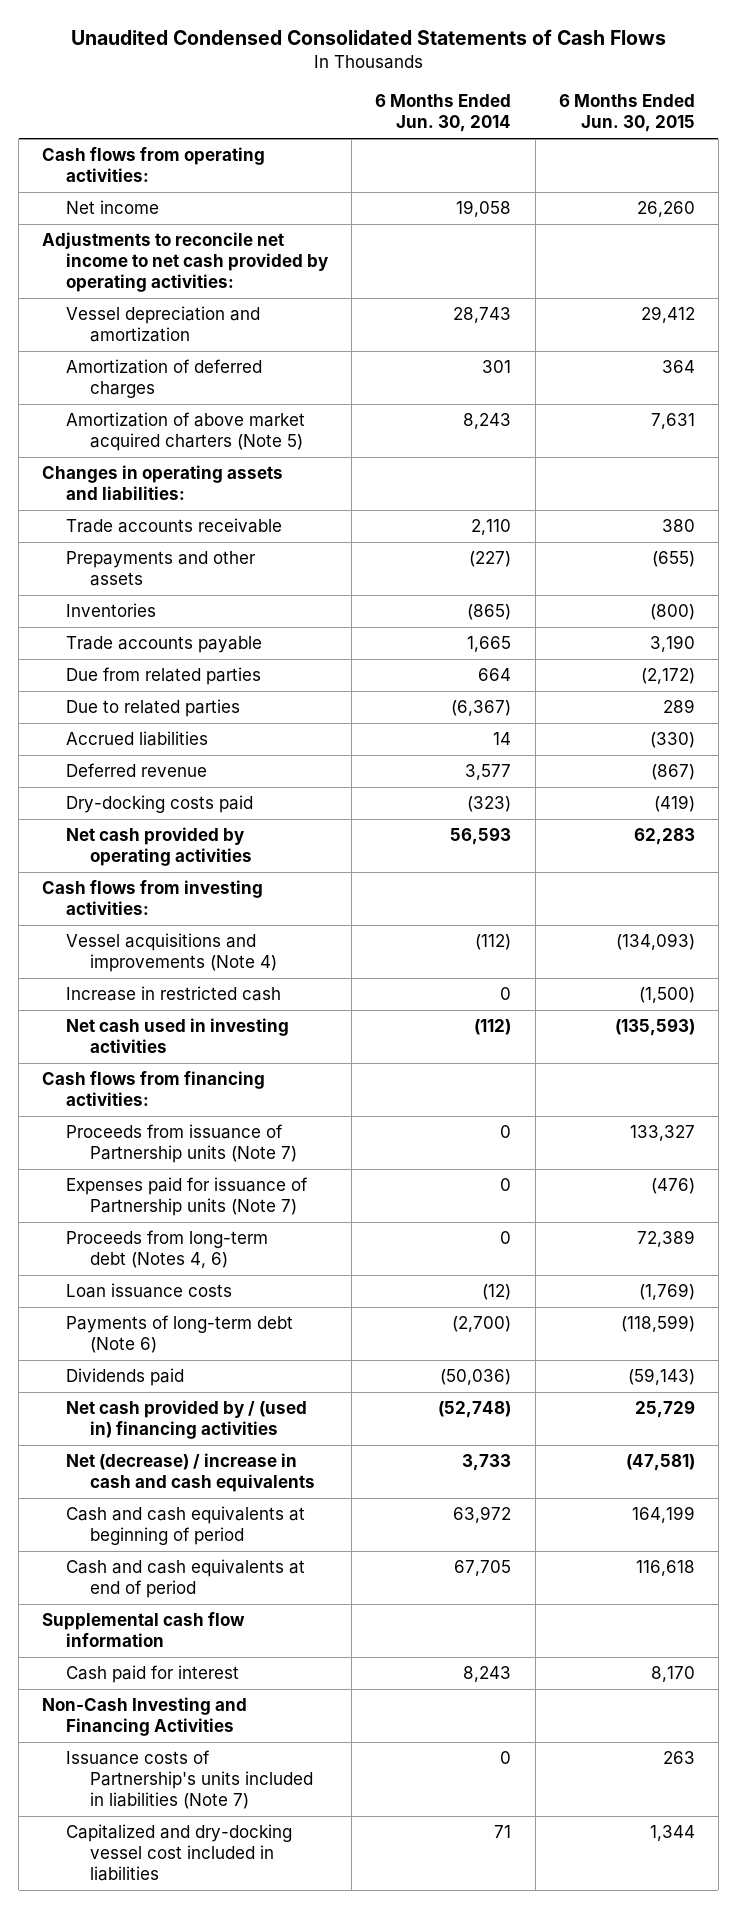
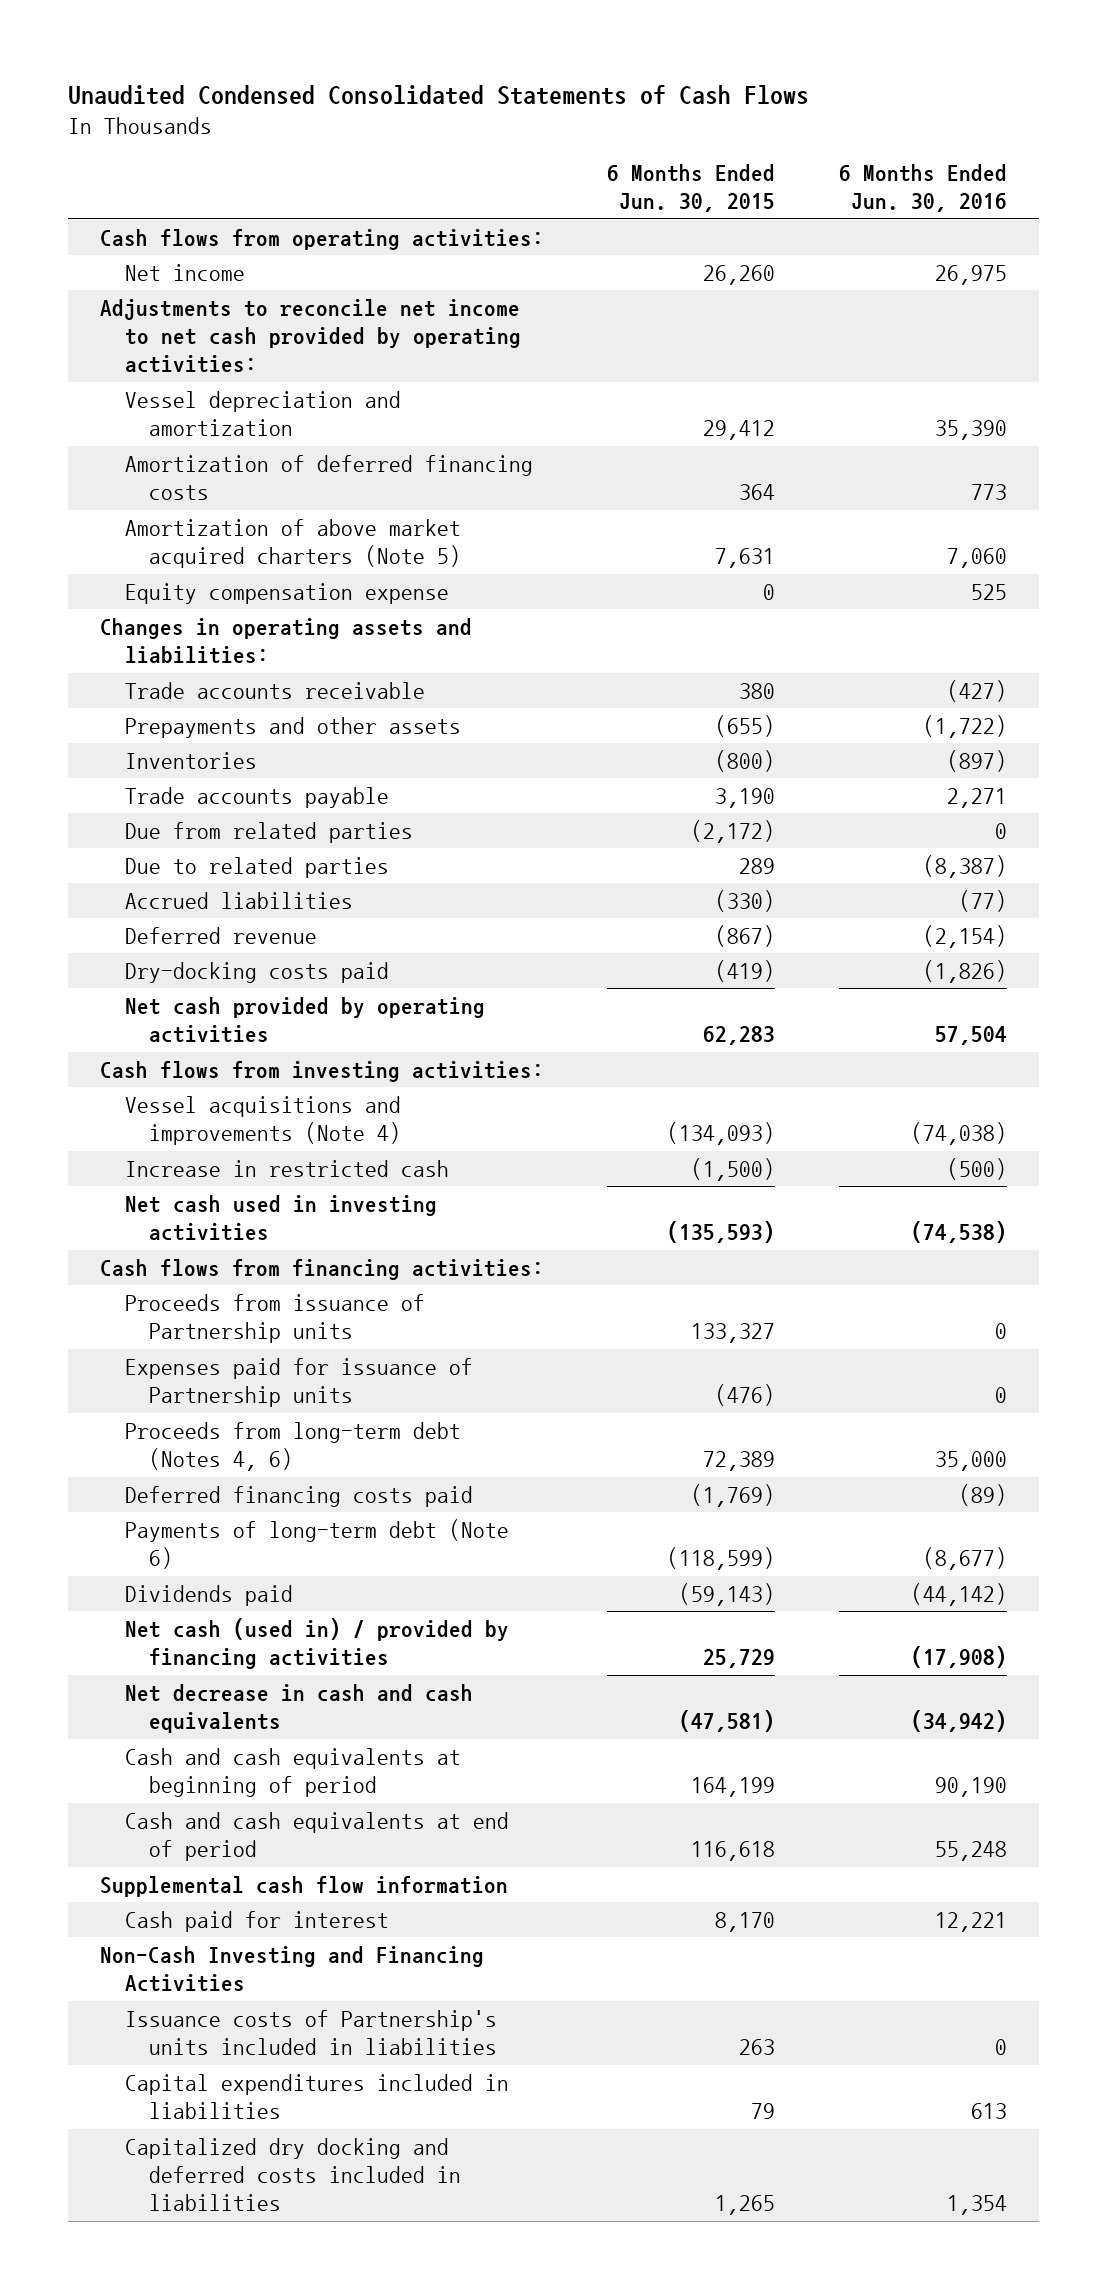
[375,94,512,133] 6 Months Ended Jun. 30, 2014 -> none
none -> [839,164,1008,213] 6 Months Ended Jun. 30, 2016
[66,359,263,399] Amortization of deferred charges -> [124,454,533,501] Amortization of deferred financing costs
none -> [124,582,449,604] Equity compensation expense
[66,1124,298,1164] Proceeds from issuance of Partnership units (Note 7) -> [124,1293,425,1344] Proceeds from issuance of Partnership units
[66,1177,309,1217] Expenses paid for issuance of Partnership units (Note 7) -> [124,1357,473,1408] Expenses paid for issuance of Partnership units
[66,1283,233,1299] Loan issuance costs -> [124,1485,473,1507] Deferred financing costs paid
[66,1400,308,1440] Net cash provided by / (used in) financing activities -> [124,1617,509,1670] Net cash (used in) / provided by financing activities
[66,1453,316,1493] Net (decrease) / increase in cash and cash equivalents -> [124,1683,473,1734] Net decrease in cash and cash equivalents
[66,1750,314,1810] Issuance costs of Partnership's units included in liabilities (Note 7) -> [124,2009,498,2056] Issuance costs of Partnership's units included in liabilities
[66,1824,293,1882] Capitalized and dry-docking vessel cost included in liabilities -> [124,2073,509,2120] Capital expenditures included in liabilities
[649,1825,695,1842] 1,344 -> [751,2103,776,2120] 79
none -> [124,2137,462,2212] Capitalized dry docking and deferred costs included in liabilities

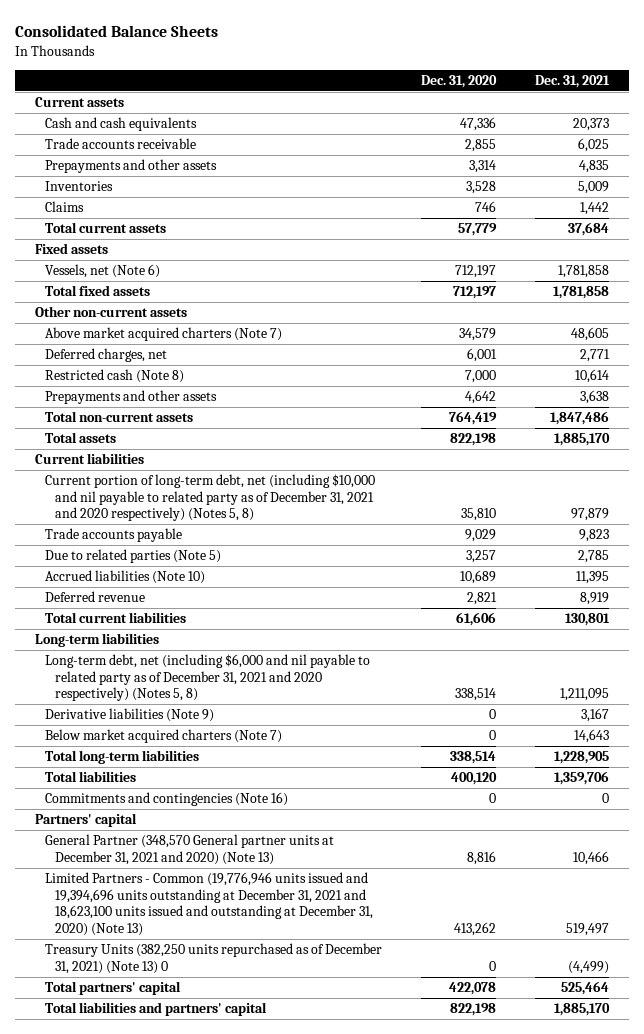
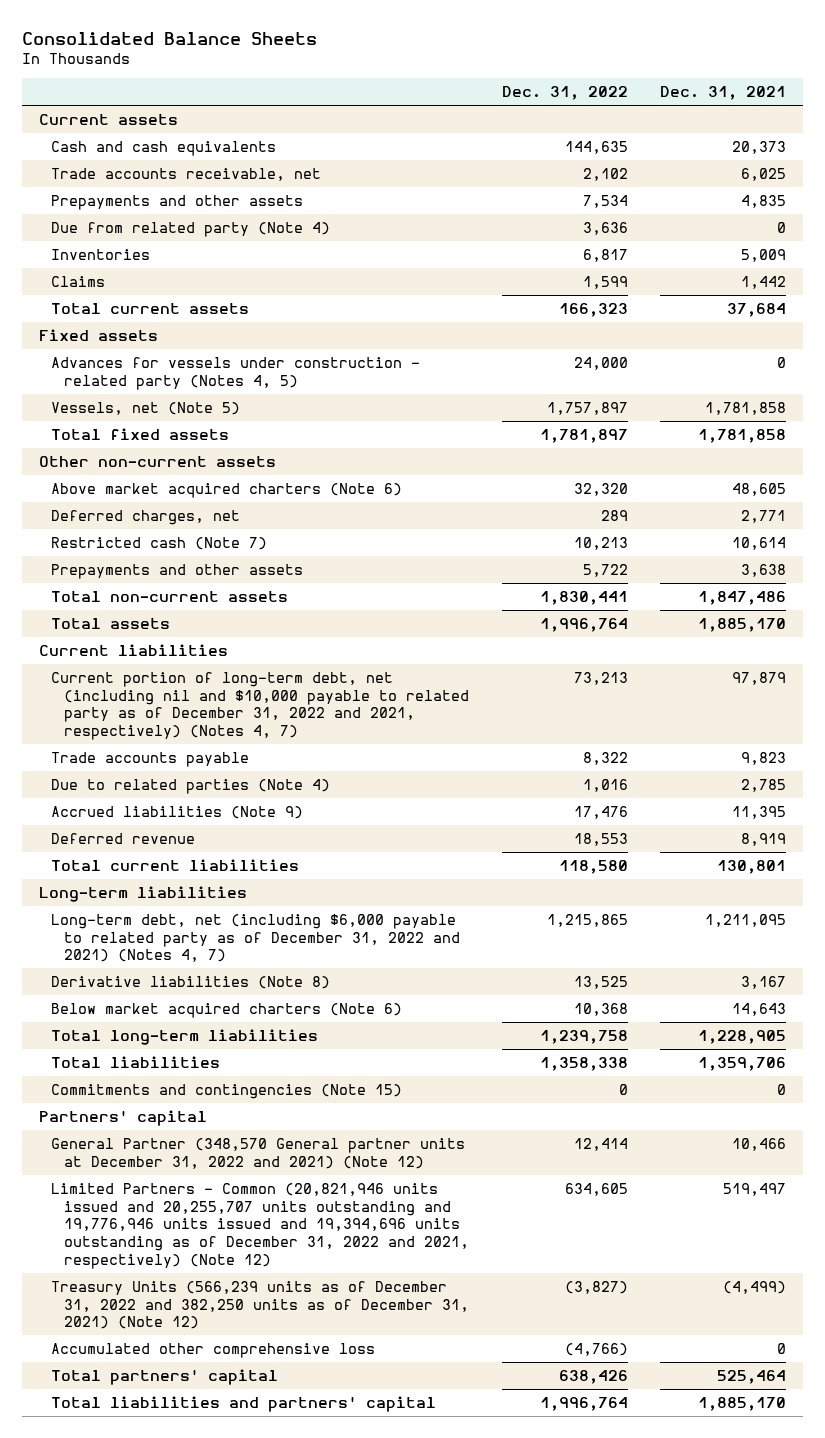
[420,75,497,89] Dec. 31, 2020 -> none
none -> [501,86,628,101] Dec. 31, 2022
[44,138,196,150] Trade accounts receivable -> [51,167,322,181] Trade accounts receivable, net
none -> [51,221,331,237] Due from related party (Note 4)
none -> [51,356,421,390] Advances for vessels under construction - related party (Notes 4, 5)
[44,264,160,279] Vessels, net (Note 6) -> [51,401,241,415] Vessels, net (Note 5)
[44,327,282,342] Above market acquired charters (Note 7) -> [51,482,403,498] Above market acquired charters (Note 6)
[44,369,184,384] Restricted cash (Note 8) -> [51,536,268,550] Restricted cash (Note 7)
[44,474,375,522] Current portion of long-term debt, net (including $10,000 and nil payable to related party as of December 31, 2021 and 2020 respectively) (Notes 5, 8) -> [51,671,469,741] Current portion of long-term debt, net (including nil and $10,000 payable to related party as of December 31, 2022 and 2021, respectively) (Notes 4, 7)
[44,549,221,564] Due to related parties (Note 5) -> [51,778,331,794] Due to related parties (Note 4)
[44,570,205,585] Accrued liabilities (Note 10) -> [51,805,304,819] Accrued liabilities (Note 9)
[44,654,370,702] Long-term debt, net (including $6,000 and nil payable to related party as of December 31, 2021 and 2020 respectively) (Notes 5, 8) -> [51,913,460,963] Long-term debt, net (including $6,000 payable to related party as of December 31, 2022 and 2021) (Notes 4, 7)
[44,708,214,723] Derivative liabilities (Note 9) -> [51,975,331,989] Derivative liabilities (Note 8)
[44,729,282,744] Below market acquired charters (Note 7) -> [51,1002,403,1018] Below market acquired charters (Note 6)
[44,792,288,807] Commitments and contingencies (Note 16) -> [51,1083,403,1099] Commitments and contingencies (Note 15)
[44,834,334,865] General Partner (348,570 General partner units at December 31, 2021 and 2020) (Note 13) -> [51,1137,466,1169] General Partner (348,570 General partner units at December 31, 2022 and 2021) (Note 12)
[44,872,374,937] Limited Partners - Common (19,776,946 units issued and 19,394,696 units outstanding at December 31, 2021 and 18,623,100 units issued and outstanding at December 31, 2020) (Note 13) -> [51,1182,469,1269] Limited Partners - Common (20,821,946 units issued and 20,255,707 units outstanding and 19,776,946 units issued and 19,394,696 units outstanding as of December 31, 2022 and 2021, respectively) (Note 12)
[44,943,382,974] Treasury Units (382,250 units repurchased as of December 31, 2021) (Note 13) 0 -> [51,1280,469,1330] Treasury Units (566,239 units as of December 31, 2022 and 382,250 units as of December 31, 2021) (Note 12)
none -> [51,1342,376,1358] Accumulated other comprehensive loss

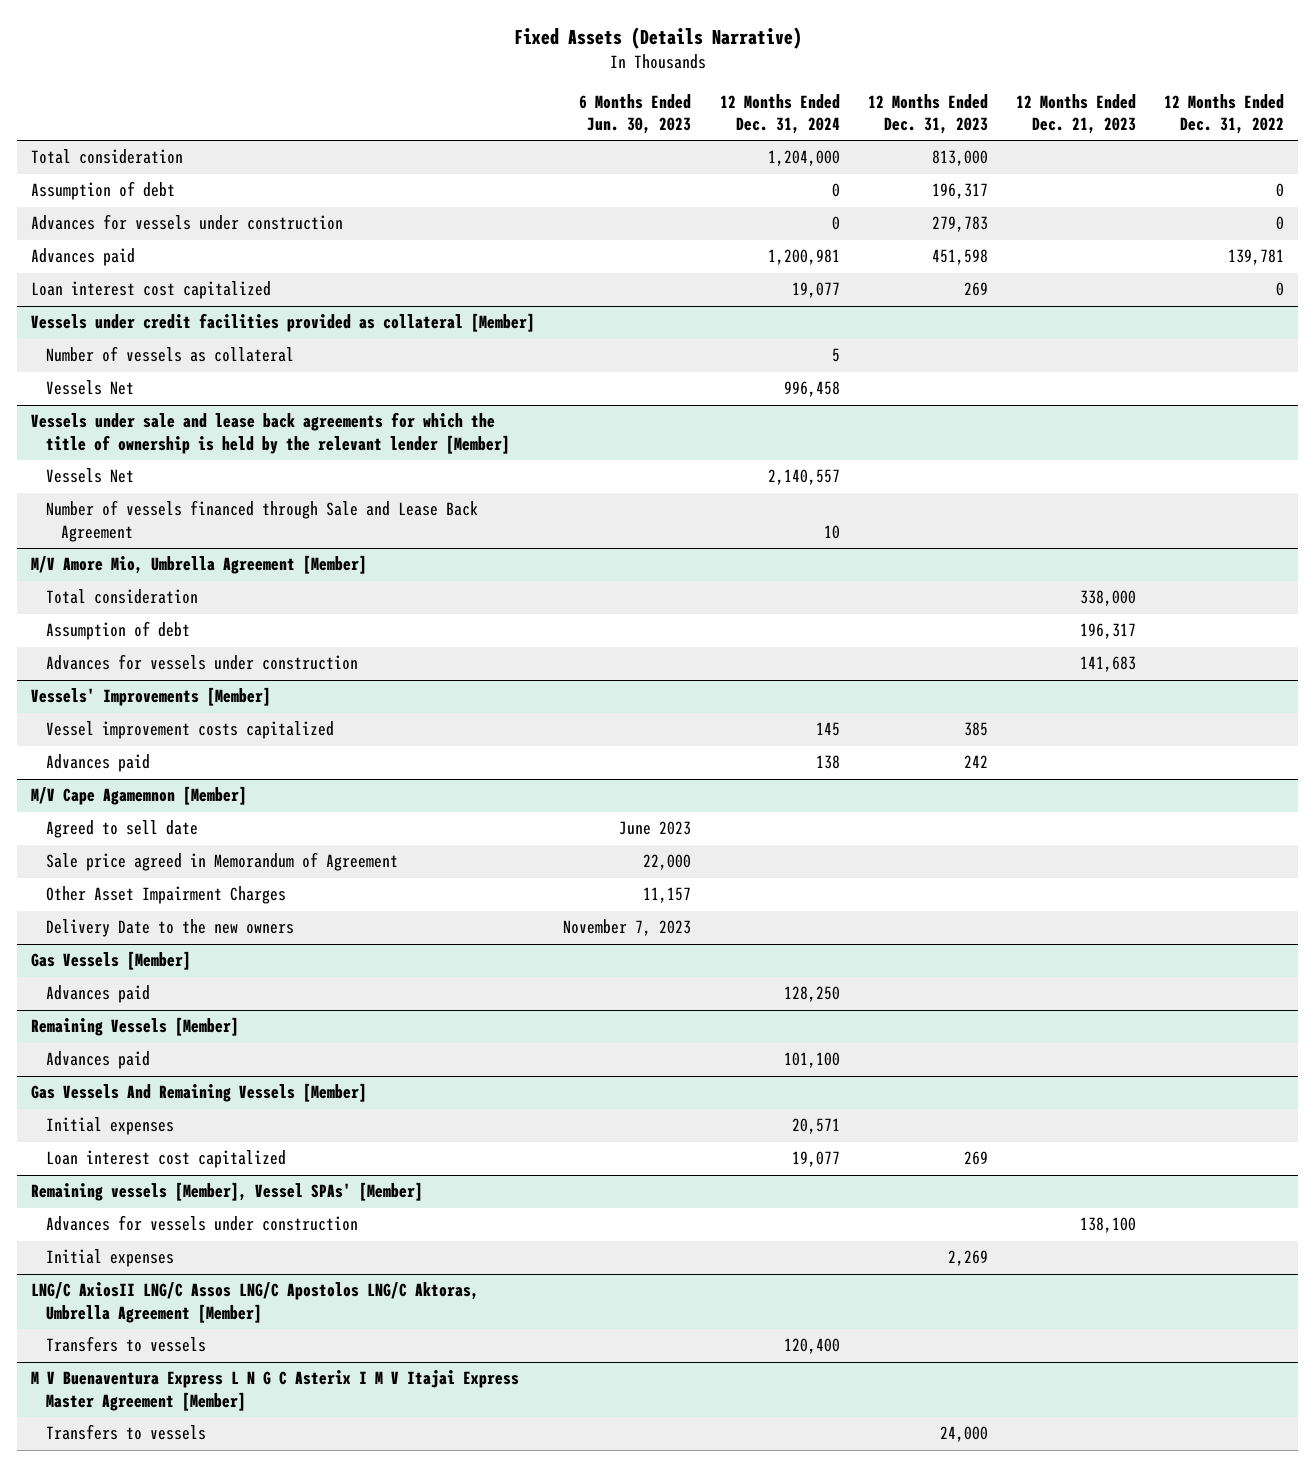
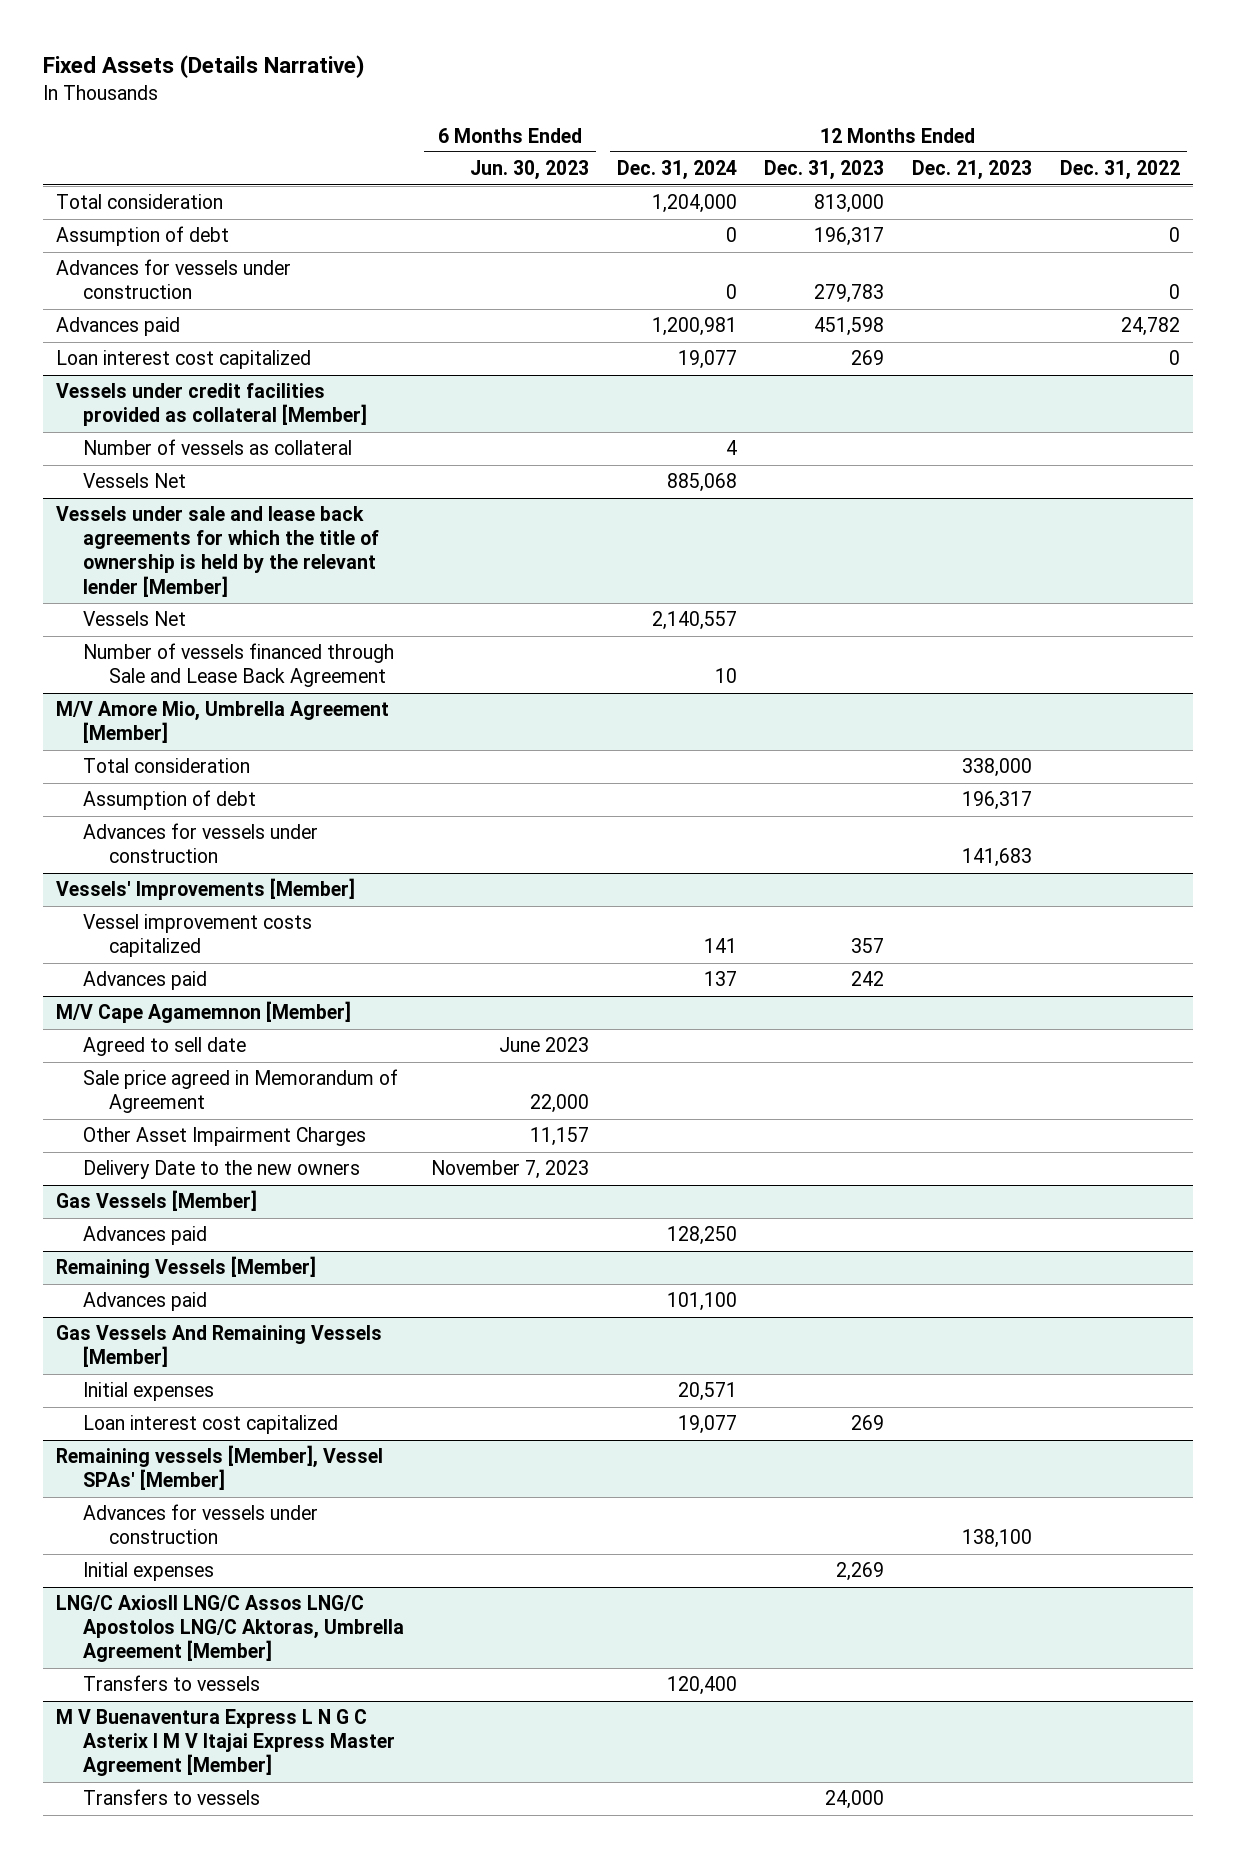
[1227,249,1284,266] 139,781 -> [1120,317,1180,337] 24,782
[831,348,840,363] 5 -> [725,440,737,456] 4
[783,381,840,398] 996,458 -> [666,473,737,493] 885,068
[815,722,840,737] 145 -> [703,938,737,954] 141
[963,722,988,737] 385 -> [851,938,885,954] 357
[815,755,840,770] 138 -> [703,971,737,987] 137

